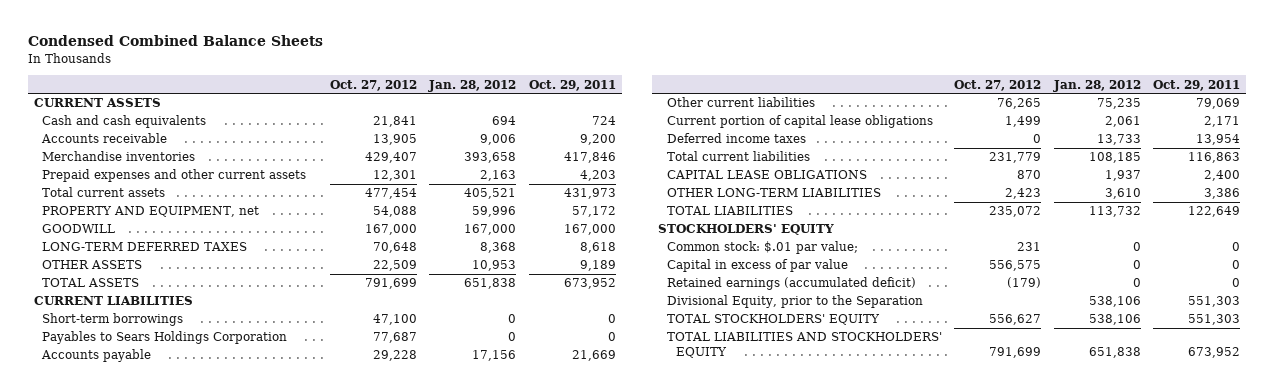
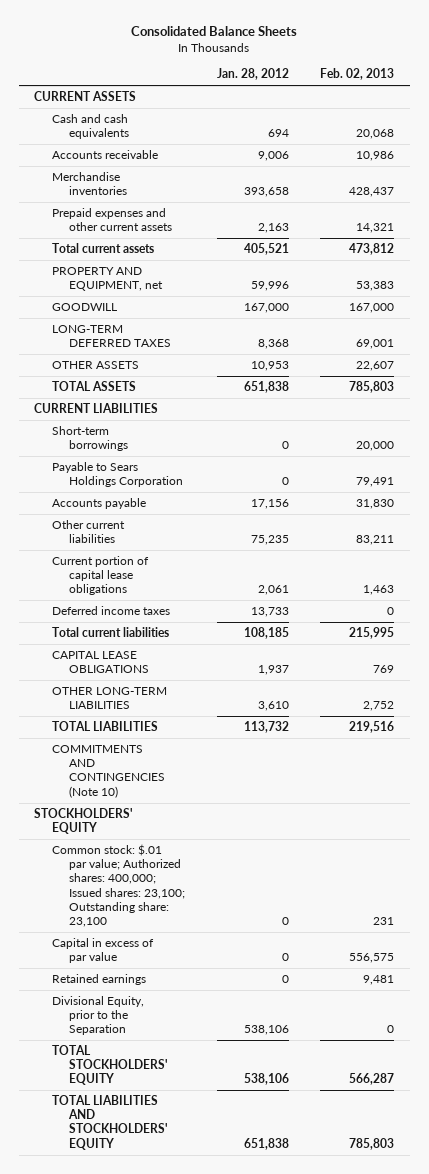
[27,35,323,47] Condensed Combined Balance Sheets -> [131,26,298,37] Consolidated Balance Sheets
[329,79,417,91] Oct. 27, 2012 -> none
[528,79,616,91] Oct. 29, 2011 -> none
none -> [320,68,395,81] Feb. 02, 2013
[42,331,288,345] Payables to Sears Holdings Corporation -> [51,462,184,488] Payable to Sears Holdings Corporation
none -> [51,745,166,798] COMMITMENTS AND CONTINGENCIES (Note 10)
[667,241,859,255] Common stock: $.01 par value; -> [51,844,186,927] Common stock: $.01 par value; Authorized shares: 400,000; Issued shares: 23,100; Outstanding share: 23,100
[667,277,917,291] Retained earnings (accumulated deficit) -> [51,974,146,986] Retained earnings

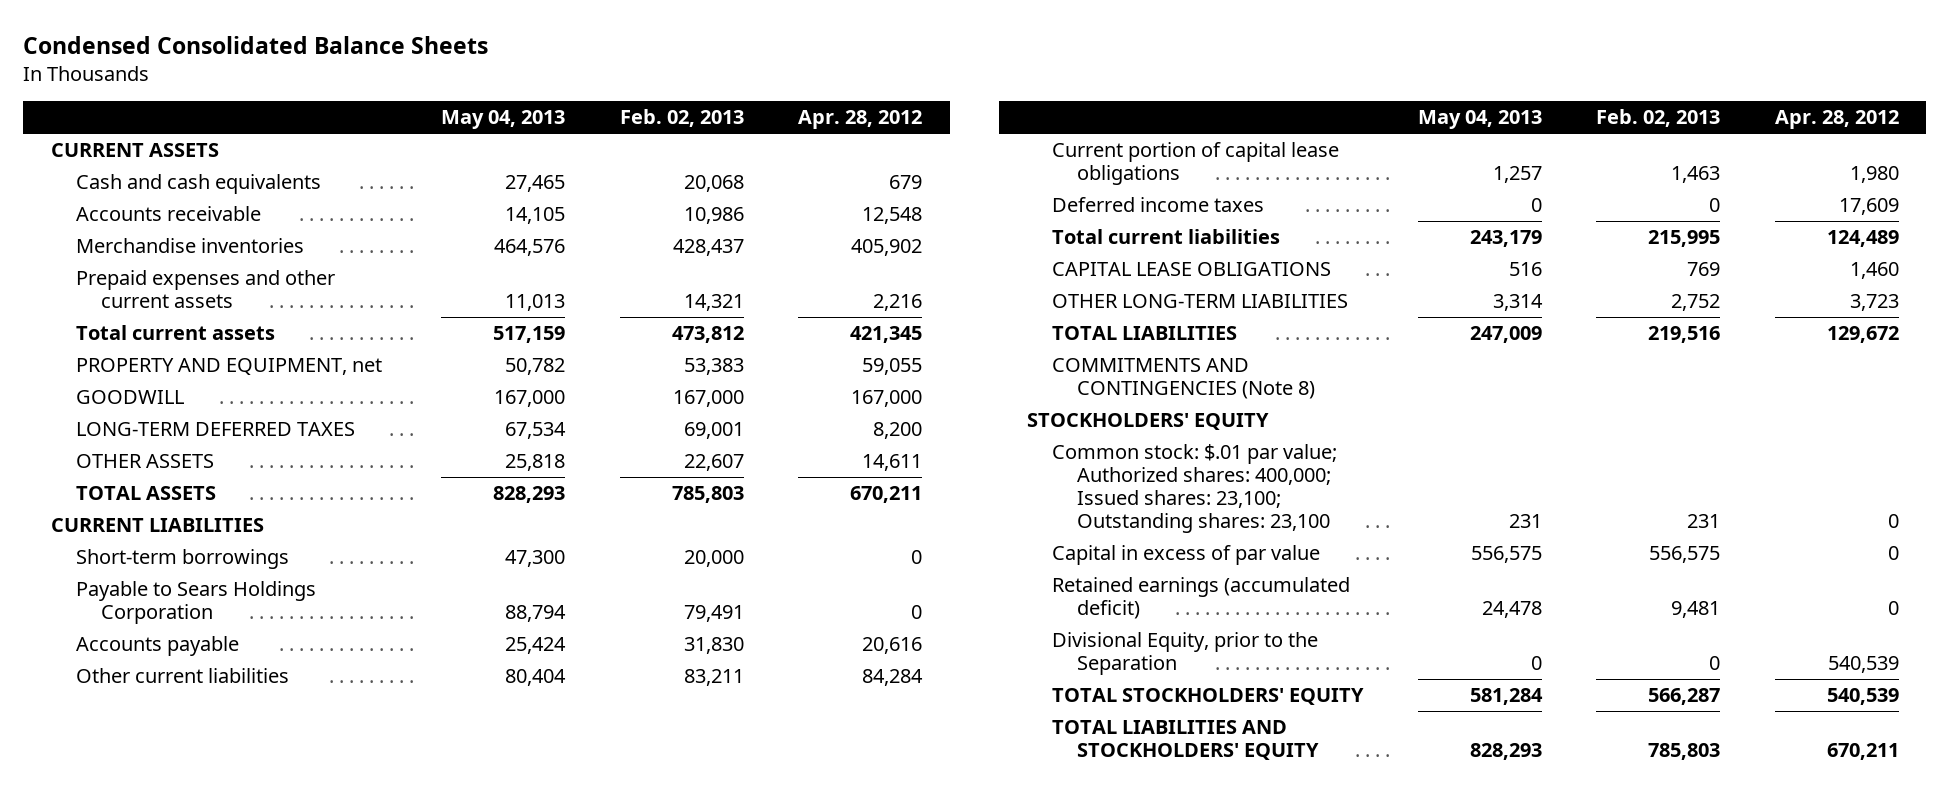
[131,26,298,37] Consolidated Balance Sheets -> [23,36,489,55] Condensed Consolidated Balance Sheets
[216,68,289,81] Jan. 28, 2012 -> none
none -> [441,110,566,130] May 04, 2013
none -> [798,110,923,130] Apr. 28, 2012
[51,745,166,798] COMMITMENTS AND CONTINGENCIES (Note 10) -> [1052,358,1316,400] COMMITMENTS AND CONTINGENCIES (Note 8)
[51,844,186,927] Common stock: $.01 par value; Authorized shares: 400,000; Issued shares: 23,100; Outstanding share: 23,100 -> [1052,444,1338,534] Common stock: $.01 par value; Authorized shares: 400,000; Issued shares: 23,100; Outstanding shares: 23,100
[51,974,146,986] Retained earnings -> [1052,577,1351,620] Retained earnings (accumulated deficit)

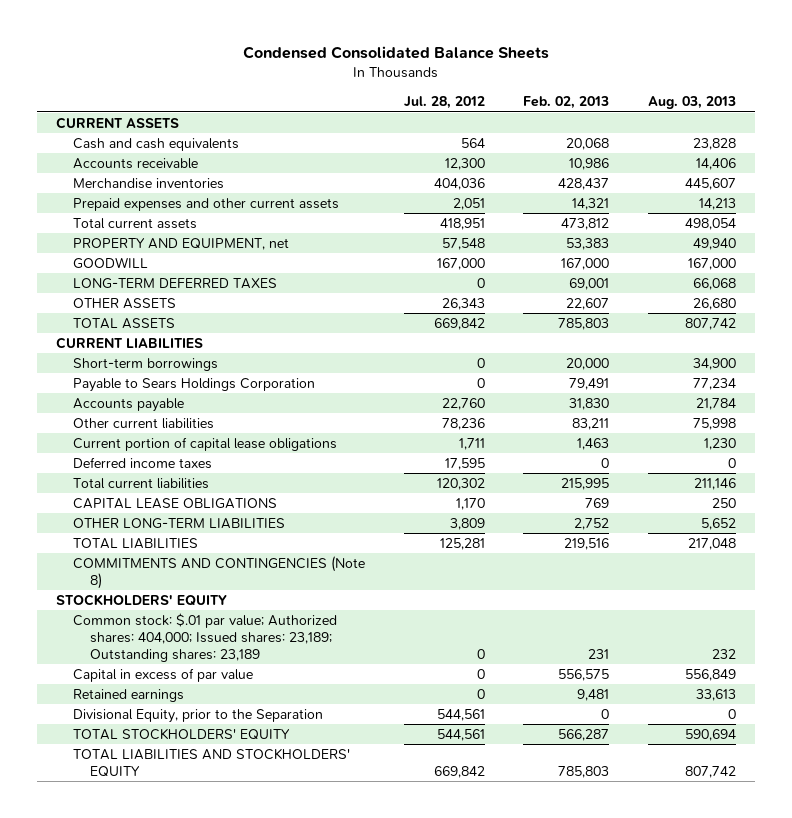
[441,110,566,130] May 04, 2013 -> none
[798,110,923,130] Apr. 28, 2012 -> none
none -> [403,96,485,110] Jul. 28, 2012
none -> [647,96,736,110] Aug. 03, 2013
[1052,444,1338,534] Common stock: $.01 par value; Authorized shares: 400,000; Issued shares: 23,100; Outstanding shares: 23,100 -> [73,612,338,662] Common stock: $.01 par value; Authorized shares: 404,000; Issued shares: 23,189; Outstanding shares: 23,189
[1052,577,1351,620] Retained earnings (accumulated deficit) -> [73,688,185,702] Retained earnings

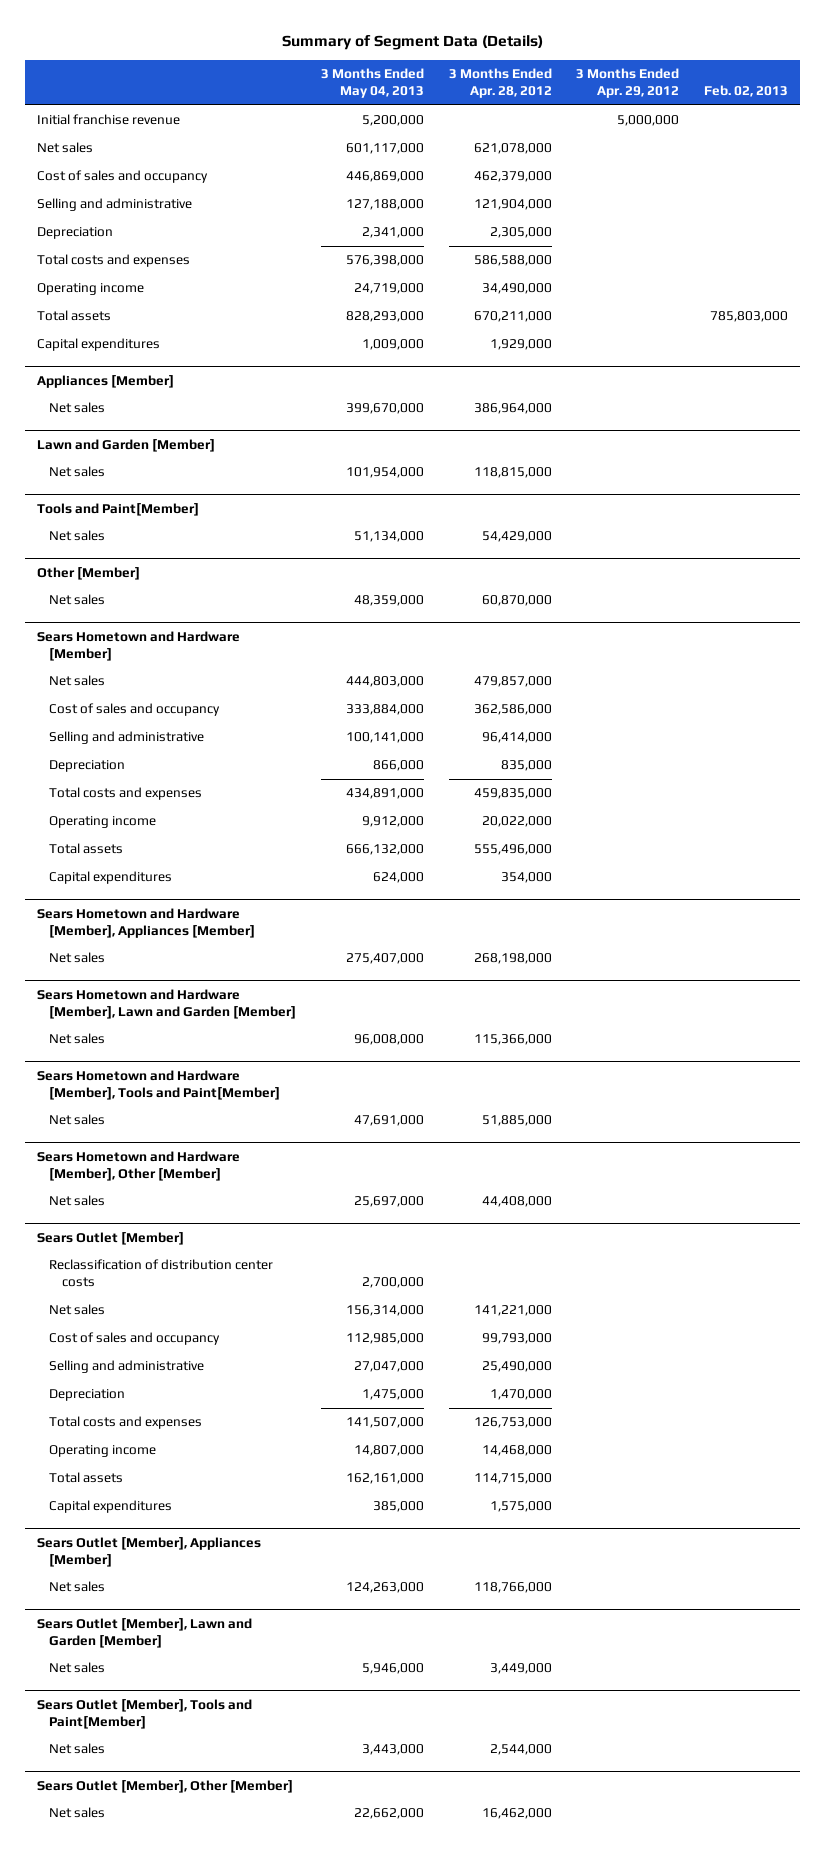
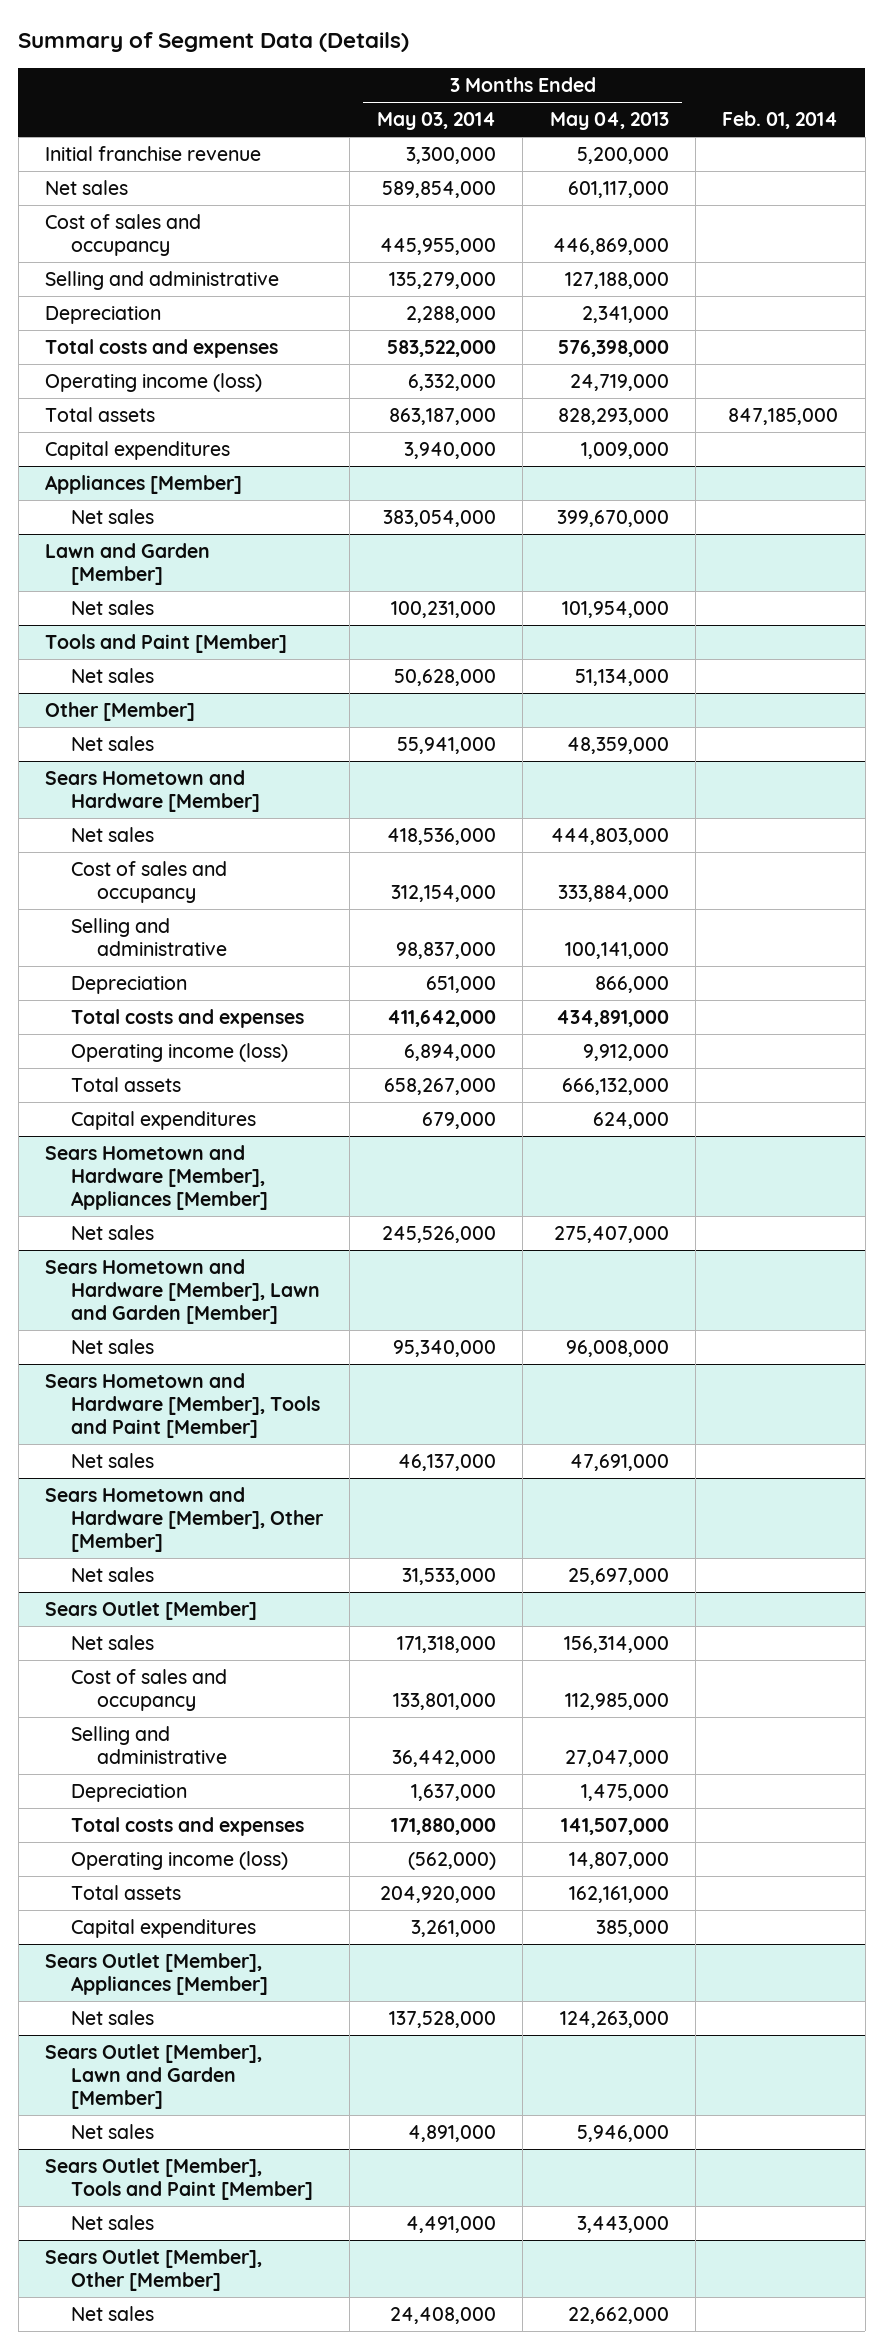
[448,68,552,99] 3 Months Ended Apr. 28, 2012 -> none
[576,68,680,99] 3 Months Ended Apr. 29, 2012 -> none
[703,85,788,98] Feb. 02, 2013 -> none
none -> [376,112,496,131] May 03, 2014
none -> [722,111,839,130] Feb. 01, 2014
[37,283,145,296] Operating income -> [44,373,262,393] Operating income (loss)
[37,502,200,516] Tools and Paint[Member] -> [44,634,287,654] Tools and Paint [Member]
[49,816,157,829] Operating income -> [71,1043,289,1063] Operating income (loss)
[37,1069,281,1100] Sears Hometown and Hardware [Member], Tools and Paint[Member] -> [44,1373,321,1438] Sears Hometown and Hardware [Member], Tools and Paint [Member]
[49,1259,274,1288] Reclassification of distribution center costs -> none
[49,1445,157,1458] Operating income -> [71,1851,289,1871] Operating income (loss)
[37,1698,253,1729] Sears Outlet [Member], Tools and Paint[Member] -> [44,2158,314,2200] Sears Outlet [Member], Tools and Paint [Member]

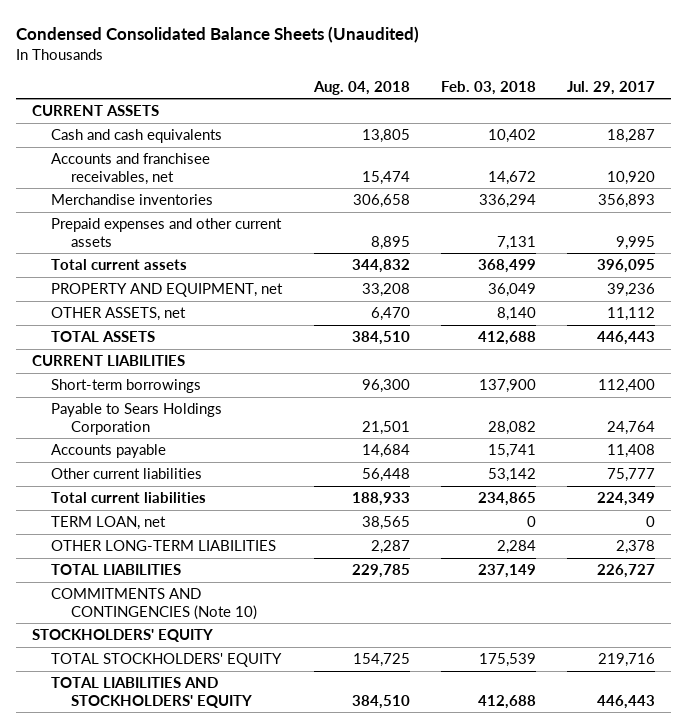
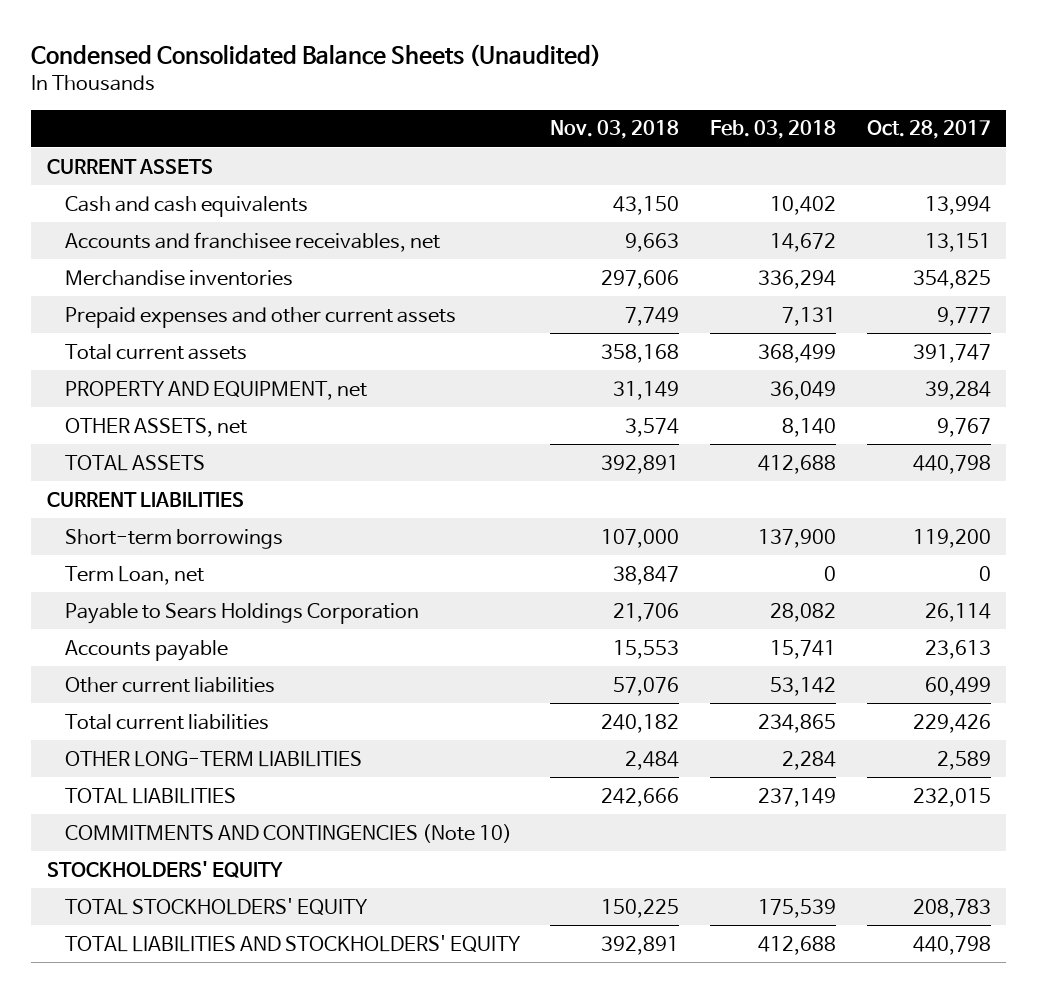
[312,80,410,95] Aug. 04, 2018 -> none
[567,80,656,95] Jul. 29, 2017 -> none
none -> [550,120,680,140] Nov. 03, 2018
none -> [867,120,992,140] Oct. 28, 2017
none -> [64,565,204,585] Term Loan, net
[51,516,167,531] TERM LOAN, net -> none

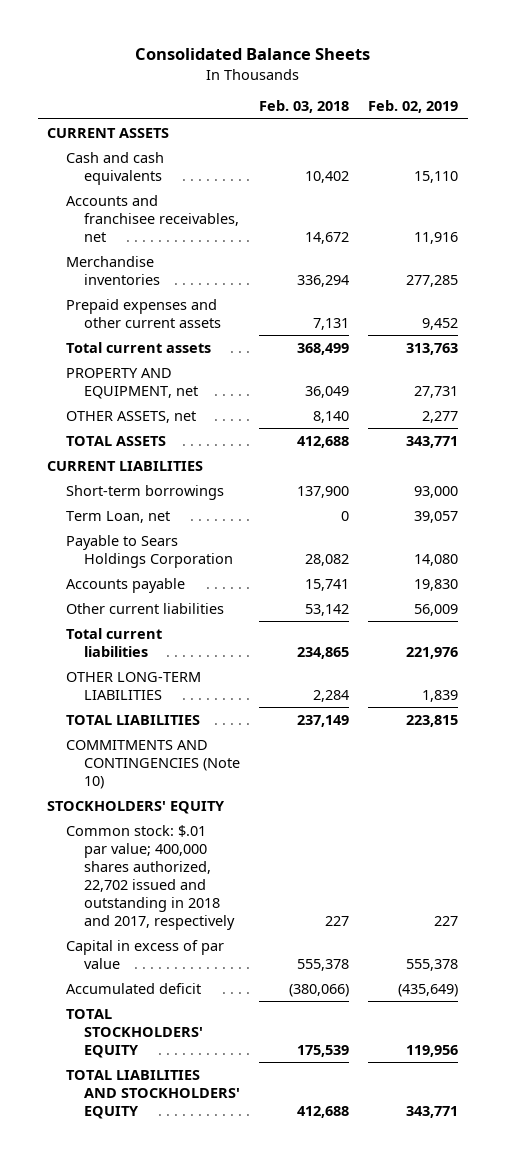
[31,43,602,67] Condensed Consolidated Balance Sheets (Unaudited) -> [134,48,370,61] Consolidated Balance Sheets
[550,120,680,140] Nov. 03, 2018 -> none
[867,120,992,140] Oct. 28, 2017 -> none
none -> [368,100,459,114] Feb. 02, 2019
none -> [65,824,236,930] Common stock: $.01 par value; 400,000 shares authorized, 22,702 issued and outstanding in 2018 and 2017, respectively
none -> [65,939,224,969] Capital in excess of par value
none -> [65,982,201,994] Accumulated deficit

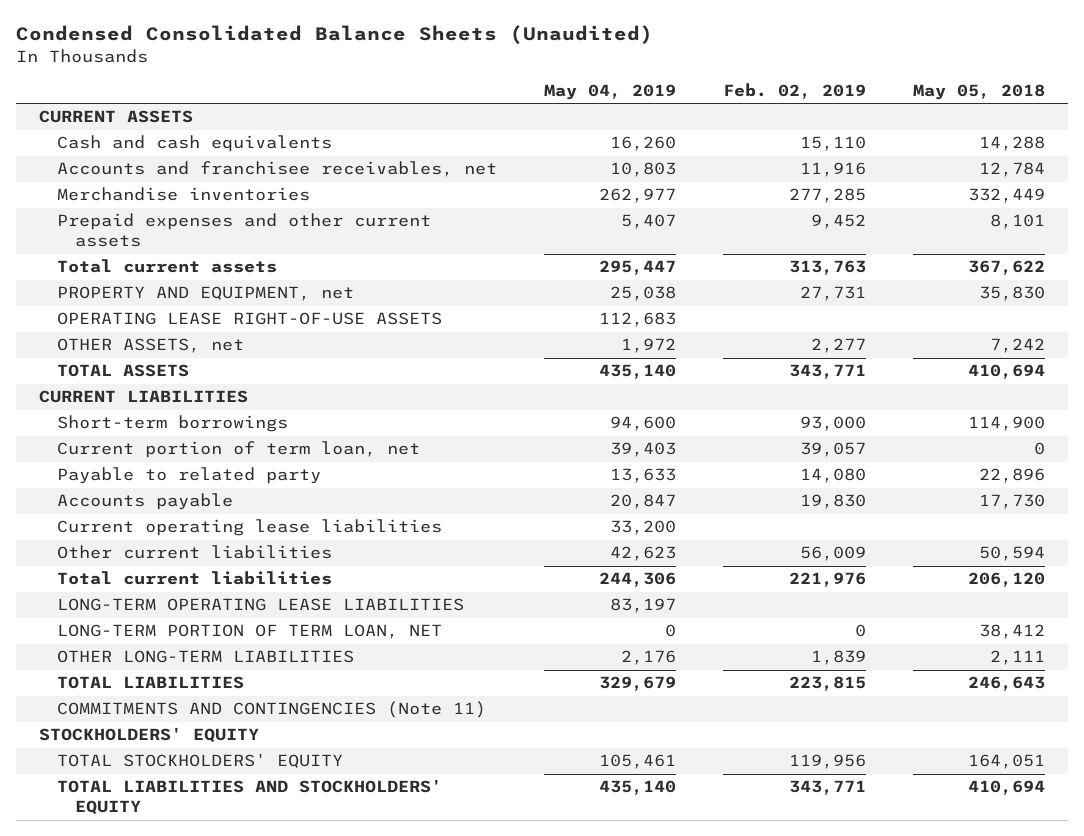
[134,48,370,61] Consolidated Balance Sheets -> [15,25,653,45] Condensed Consolidated Balance Sheets (Unaudited)
[259,100,350,114] Feb. 03, 2018 -> none
none -> [544,83,677,100] May 04, 2019
none -> [912,83,1045,100] May 05, 2018
none -> [57,312,443,326] OPERATING LEASE RIGHT-OF-USE ASSETS
[65,510,170,523] Term Loan, net -> [57,441,421,459] Current portion of term loan, net
[65,534,234,568] Payable to Sears Holdings Corporation -> [57,467,322,485] Payable to related party
none -> [57,519,443,537] Current operating lease liabilities
none -> [57,598,465,612] LONG-TERM OPERATING LEASE LIABILITIES
none -> [57,624,443,640] LONG-TERM PORTION OF TERM LOAN, NET
[65,739,241,789] COMMITMENTS AND CONTINGENCIES (Note 10) -> [57,701,487,719] COMMITMENTS AND CONTINGENCIES (Note 11)
[65,824,236,930] Common stock: $.01 par value; 400,000 shares authorized, 22,702 issued and outstanding in 2018 and 2017, respectively -> none
[65,939,224,969] Capital in excess of par value -> none
[65,982,201,994] Accumulated deficit -> none

